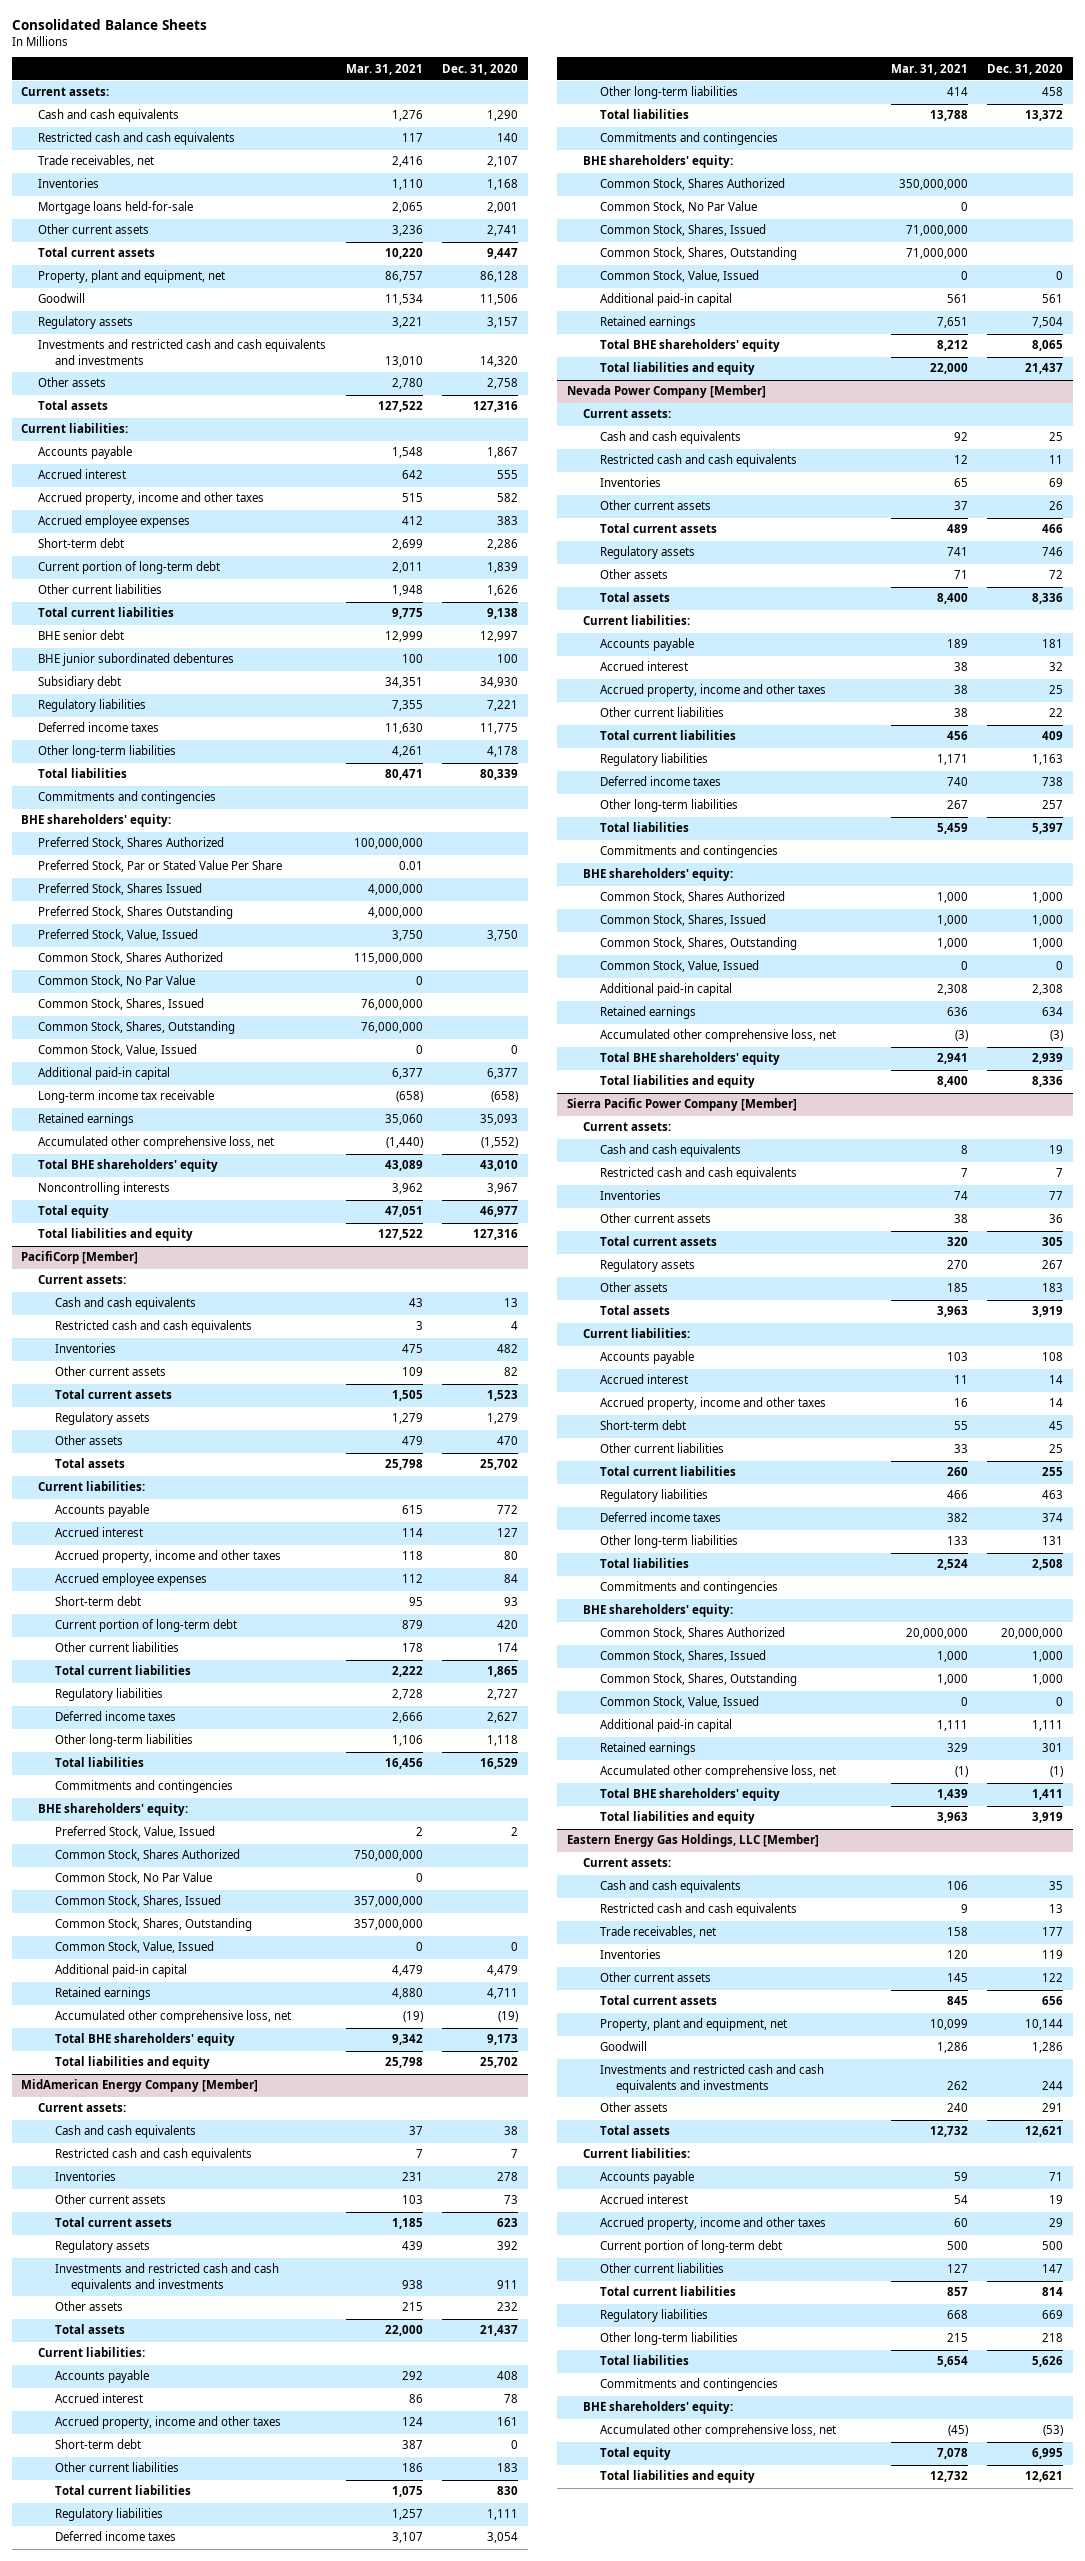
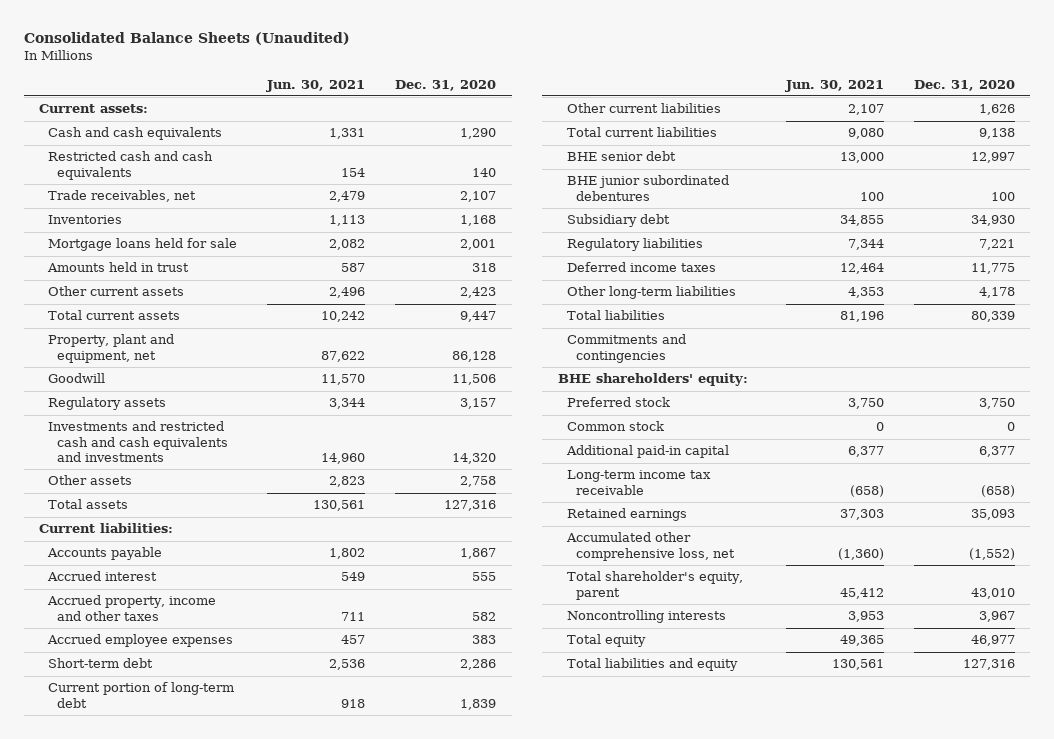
[11,18,207,30] Consolidated Balance Sheets -> [23,31,350,45] Consolidated Balance Sheets (Unaudited)
[345,63,423,75] Mar. 31, 2021 -> none
none -> [266,79,366,92] Jun. 30, 2021
[38,201,194,215] Mortgage loans held-for-sale -> [48,238,238,252] Mortgage loans held for sale
none -> [47,262,190,273] Amounts held in trust
[486,225,518,237] 2,741 -> [460,287,497,299] 2,423
[38,837,225,850] Preferred Stock, Shares Authorized -> none
[38,860,283,873] Preferred Stock, Par or Stated Value Per Share -> none
[38,883,203,896] Preferred Stock, Shares Issued -> none
[38,906,234,920] Preferred Stock, Shares Outstanding -> none
[38,952,224,965] Common Stock, Shares Authorized -> none
[38,975,196,988] Common Stock, No Par Value -> none
[38,998,205,1011] Common Stock, Shares, Issued -> none
[38,1021,236,1035] Common Stock, Shares, Outstanding -> none
[38,929,199,942] Preferred Stock, Value, Issued -> [566,397,670,408] Preferred stock
[38,1044,198,1057] Common Stock, Value, Issued -> [566,421,664,432] Common stock
[38,1159,219,1173] Total BHE shareholders' equity -> [566,571,743,600] Total shareholder's equity, parent
[21,1251,139,1265] PacifiCorp [Member] -> none
[38,1275,127,1285] Current assets: -> none
[54,1297,196,1311] Cash and cash equivalents -> none
[54,1320,252,1334] Restricted cash and cash equivalents -> none
[54,1343,116,1354] Inventories -> none
[54,1366,166,1377] Other current assets -> none
[54,1389,172,1400] Total current assets -> none
[54,1412,150,1426] Regulatory assets -> none
[54,1435,123,1446] Other assets -> none
[54,1458,125,1469] Total assets -> none
[38,1481,146,1492] Current liabilities: -> none
[54,1504,149,1518] Accounts payable -> none
[54,1527,143,1538] Accrued interest -> none
[54,1550,281,1564] Accrued property, income and other taxes -> none
[54,1573,207,1587] Accrued employee expenses -> none
[54,1596,141,1607] Short-term debt -> none
[54,1619,237,1633] Current portion of long-term debt -> none
[54,1642,179,1653] Other current liabilities -> none
[54,1665,191,1676] Total current liabilities -> none
[54,1688,163,1702] Regulatory liabilities -> none
[54,1711,176,1722] Deferred income taxes -> none
[54,1734,193,1748] Other long-term liabilities -> none
[54,1757,144,1768] Total liabilities -> none
[54,1780,233,1794] Commitments and contingencies -> none
[38,1803,189,1817] BHE shareholders' equity: -> none
[54,1826,215,1839] Preferred Stock, Value, Issued -> none
[54,1849,240,1862] Common Stock, Shares Authorized -> none
[54,1872,212,1885] Common Stock, No Par Value -> none
[54,1895,221,1908] Common Stock, Shares, Issued -> none
[54,1918,252,1932] Common Stock, Shares, Outstanding -> none
[54,1941,214,1954] Common Stock, Value, Issued -> none
[54,1964,187,1978] Additional paid-in capital -> none
[54,1987,151,2001] Retained earnings -> none
[54,2010,291,2024] Accumulated other comprehensive loss, net -> none
[54,2033,235,2047] Total BHE shareholders' equity -> none
[54,2056,210,2070] Total liabilities and equity -> none
[21,2079,259,2093] MidAmerican Energy Company [Member] -> none
[38,2103,127,2113] Current assets: -> none
[54,2125,196,2139] Cash and cash equivalents -> none
[54,2148,252,2162] Restricted cash and cash equivalents -> none
[54,2171,116,2182] Inventories -> none
[54,2194,166,2205] Other current assets -> none
[54,2217,172,2228] Total current assets -> none
[54,2240,150,2254] Regulatory assets -> none
[54,2263,279,2292] Investments and restricted cash and cash equivalents and investments -> none
[54,2301,123,2312] Other assets -> none
[54,2324,125,2335] Total assets -> none
[38,2347,146,2358] Current liabilities: -> none
[54,2370,149,2384] Accounts payable -> none
[54,2393,143,2404] Accrued interest -> none
[54,2416,281,2430] Accrued property, income and other taxes -> none
[54,2439,141,2450] Short-term debt -> none
[54,2462,179,2473] Other current liabilities -> none
[54,2485,191,2496] Total current liabilities -> none
[54,2508,163,2522] Regulatory liabilities -> none
[54,2531,176,2542] Deferred income taxes -> none
[599,86,738,100] Other long-term liabilities -> none
[599,109,689,120] Total liabilities -> none
[599,132,778,146] Commitments and contingencies -> none
[583,155,734,169] BHE shareholders' equity: -> none
[599,178,785,191] Common Stock, Shares Authorized -> none
[599,201,757,214] Common Stock, No Par Value -> none
[599,224,766,237] Common Stock, Shares, Issued -> none
[599,247,797,261] Common Stock, Shares, Outstanding -> none
[599,270,759,283] Common Stock, Value, Issued -> none
[599,293,732,307] Additional paid-in capital -> none
[599,316,696,330] Retained earnings -> none
[599,339,780,353] Total BHE shareholders' equity -> none
[599,362,755,376] Total liabilities and equity -> none
[566,385,766,399] Nevada Power Company [Member] -> none
[583,409,672,419] Current assets: -> none
[599,431,741,445] Cash and cash equivalents -> none
[599,454,797,468] Restricted cash and cash equivalents -> none
[599,477,661,488] Inventories -> none
[599,500,711,511] Other current assets -> none
[599,523,717,534] Total current assets -> none
[599,546,695,560] Regulatory assets -> none
[599,569,668,580] Other assets -> none
[599,592,670,603] Total assets -> none
[583,615,691,626] Current liabilities: -> none
[599,638,694,652] Accounts payable -> none
[599,661,688,672] Accrued interest -> none
[599,684,826,698] Accrued property, income and other taxes -> none
[599,707,724,718] Other current liabilities -> none
[599,730,736,741] Total current liabilities -> none
[599,753,708,767] Regulatory liabilities -> none
[599,776,721,787] Deferred income taxes -> none
[599,799,738,813] Other long-term liabilities -> none
[599,822,689,833] Total liabilities -> none
[599,845,778,859] Commitments and contingencies -> none
[583,868,734,882] BHE shareholders' equity: -> none
[599,891,785,904] Common Stock, Shares Authorized -> none
[599,914,766,927] Common Stock, Shares, Issued -> none
[599,937,797,951] Common Stock, Shares, Outstanding -> none
[599,960,759,973] Common Stock, Value, Issued -> none
[599,983,732,997] Additional paid-in capital -> none
[599,1006,696,1020] Retained earnings -> none
[599,1029,836,1043] Accumulated other comprehensive loss, net -> none
[599,1052,780,1066] Total BHE shareholders' equity -> none
[599,1075,755,1089] Total liabilities and equity -> none
[566,1098,797,1112] Sierra Pacific Power Company [Member] -> none
[583,1122,672,1132] Current assets: -> none
[599,1144,741,1158] Cash and cash equivalents -> none
[599,1167,797,1181] Restricted cash and cash equivalents -> none
[599,1190,661,1201] Inventories -> none
[599,1213,711,1224] Other current assets -> none
[599,1236,717,1247] Total current assets -> none
[599,1259,695,1273] Regulatory assets -> none
[599,1282,668,1293] Other assets -> none
[599,1305,670,1316] Total assets -> none
[583,1328,691,1339] Current liabilities: -> none
[599,1351,694,1365] Accounts payable -> none
[599,1374,688,1385] Accrued interest -> none
[599,1397,826,1411] Accrued property, income and other taxes -> none
[599,1420,686,1431] Short-term debt -> none
[599,1443,724,1454] Other current liabilities -> none
[599,1466,736,1477] Total current liabilities -> none
[599,1489,708,1503] Regulatory liabilities -> none
[599,1512,721,1523] Deferred income taxes -> none
[599,1535,738,1549] Other long-term liabilities -> none
[599,1558,689,1569] Total liabilities -> none
[599,1581,778,1595] Commitments and contingencies -> none
[583,1604,734,1618] BHE shareholders' equity: -> none
[599,1627,785,1640] Common Stock, Shares Authorized -> none
[599,1650,766,1663] Common Stock, Shares, Issued -> none
[599,1673,797,1687] Common Stock, Shares, Outstanding -> none
[599,1696,759,1709] Common Stock, Value, Issued -> none
[599,1719,732,1733] Additional paid-in capital -> none
[599,1742,696,1756] Retained earnings -> none
[599,1765,836,1779] Accumulated other comprehensive loss, net -> none
[599,1788,780,1802] Total BHE shareholders' equity -> none
[599,1811,755,1825] Total liabilities and equity -> none
[566,1834,819,1848] Eastern Energy Gas Holdings, LLC [Member] -> none
[583,1858,672,1868] Current assets: -> none
[599,1880,741,1894] Cash and cash equivalents -> none
[599,1903,797,1917] Restricted cash and cash equivalents -> none
[599,1926,716,1939] Trade receivables, net -> none
[599,1949,661,1960] Inventories -> none
[599,1972,711,1983] Other current assets -> none
[599,1995,717,2006] Total current assets -> none
[599,2018,787,2032] Property, plant and equipment, net -> none
[599,2041,647,2052] Goodwill -> none
[599,2064,824,2093] Investments and restricted cash and cash equivalents and investments -> none
[599,2102,668,2113] Other assets -> none
[599,2125,670,2136] Total assets -> none
[583,2148,691,2159] Current liabilities: -> none
[599,2171,694,2185] Accounts payable -> none
[599,2194,688,2205] Accrued interest -> none
[599,2217,826,2231] Accrued property, income and other taxes -> none
[599,2240,782,2254] Current portion of long-term debt -> none
[599,2263,724,2274] Other current liabilities -> none
[599,2286,736,2297] Total current liabilities -> none
[599,2309,708,2323] Regulatory liabilities -> none
[599,2332,738,2346] Other long-term liabilities -> none
[599,2355,689,2366] Total liabilities -> none
[599,2378,778,2392] Commitments and contingencies -> none
[583,2401,734,2415] BHE shareholders' equity: -> none
[599,2424,836,2438] Accumulated other comprehensive loss, net -> none
[599,2447,671,2461] Total equity -> none
[599,2470,755,2484] Total liabilities and equity -> none

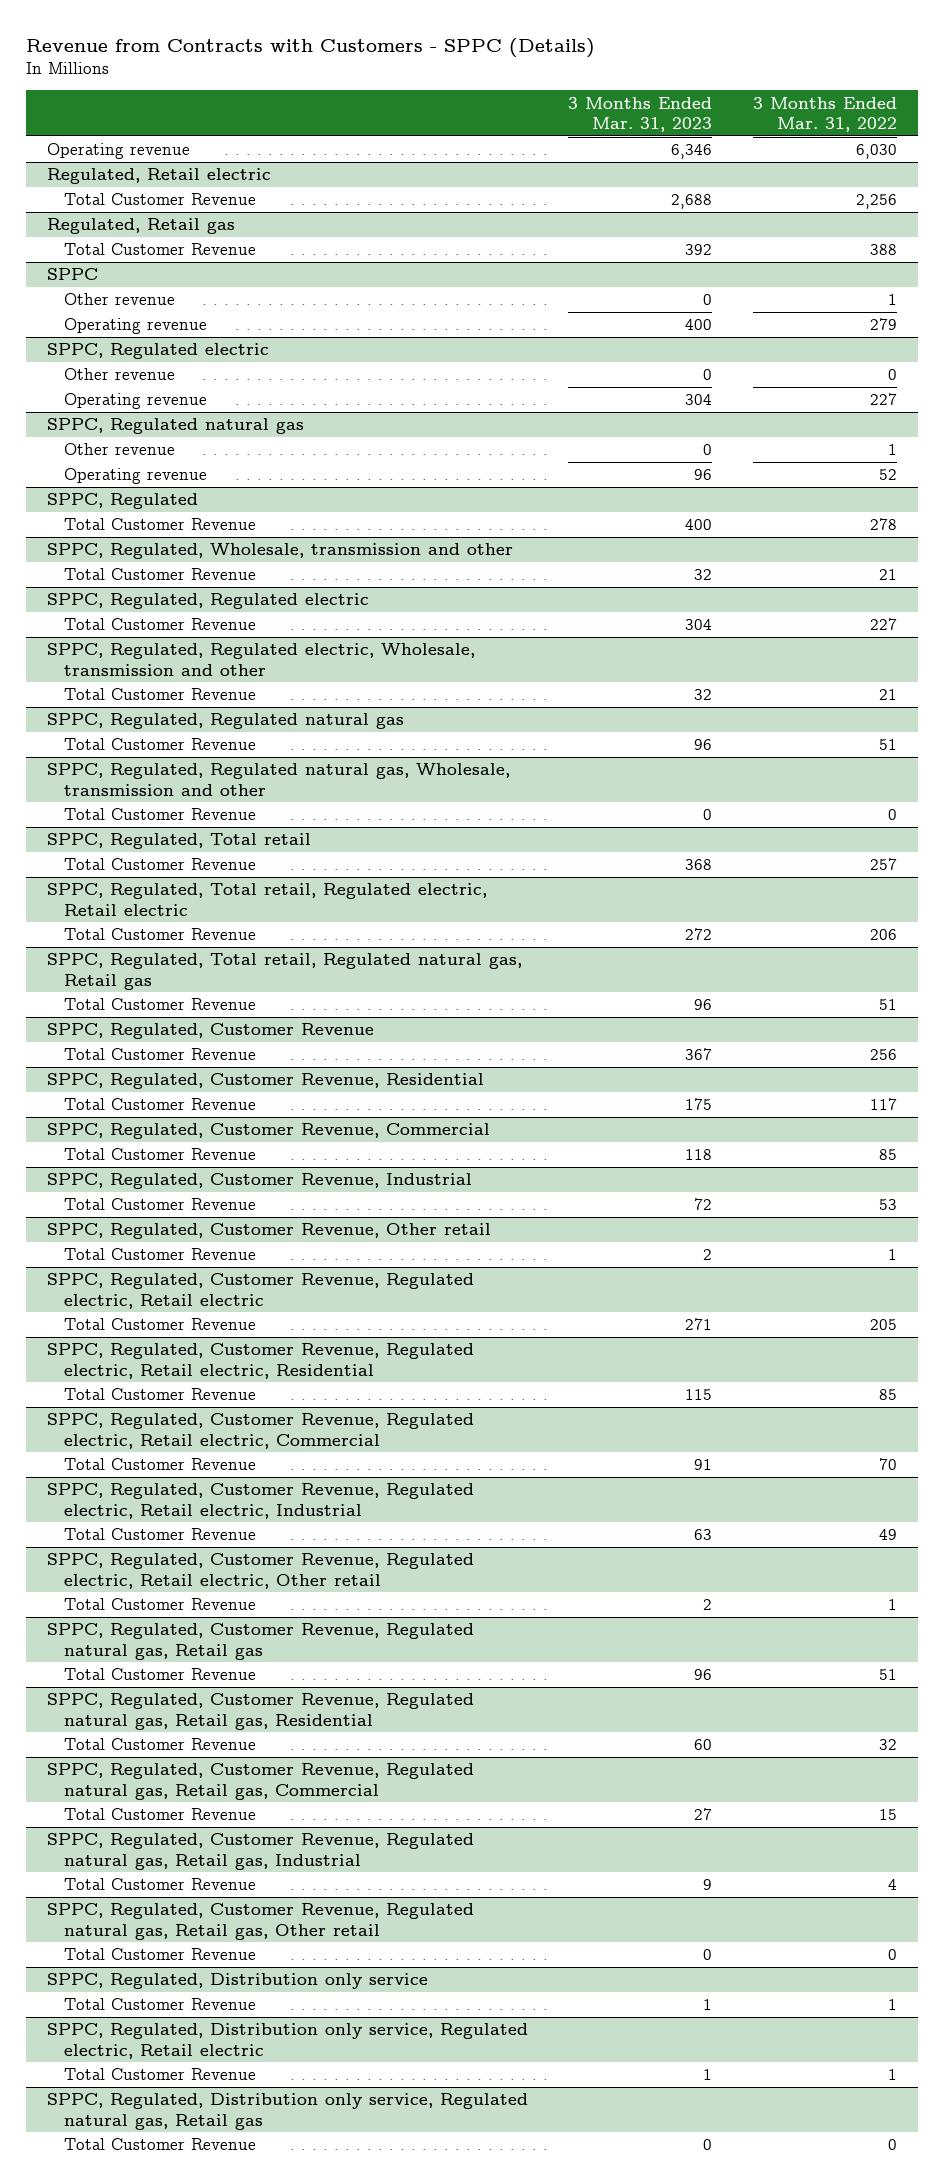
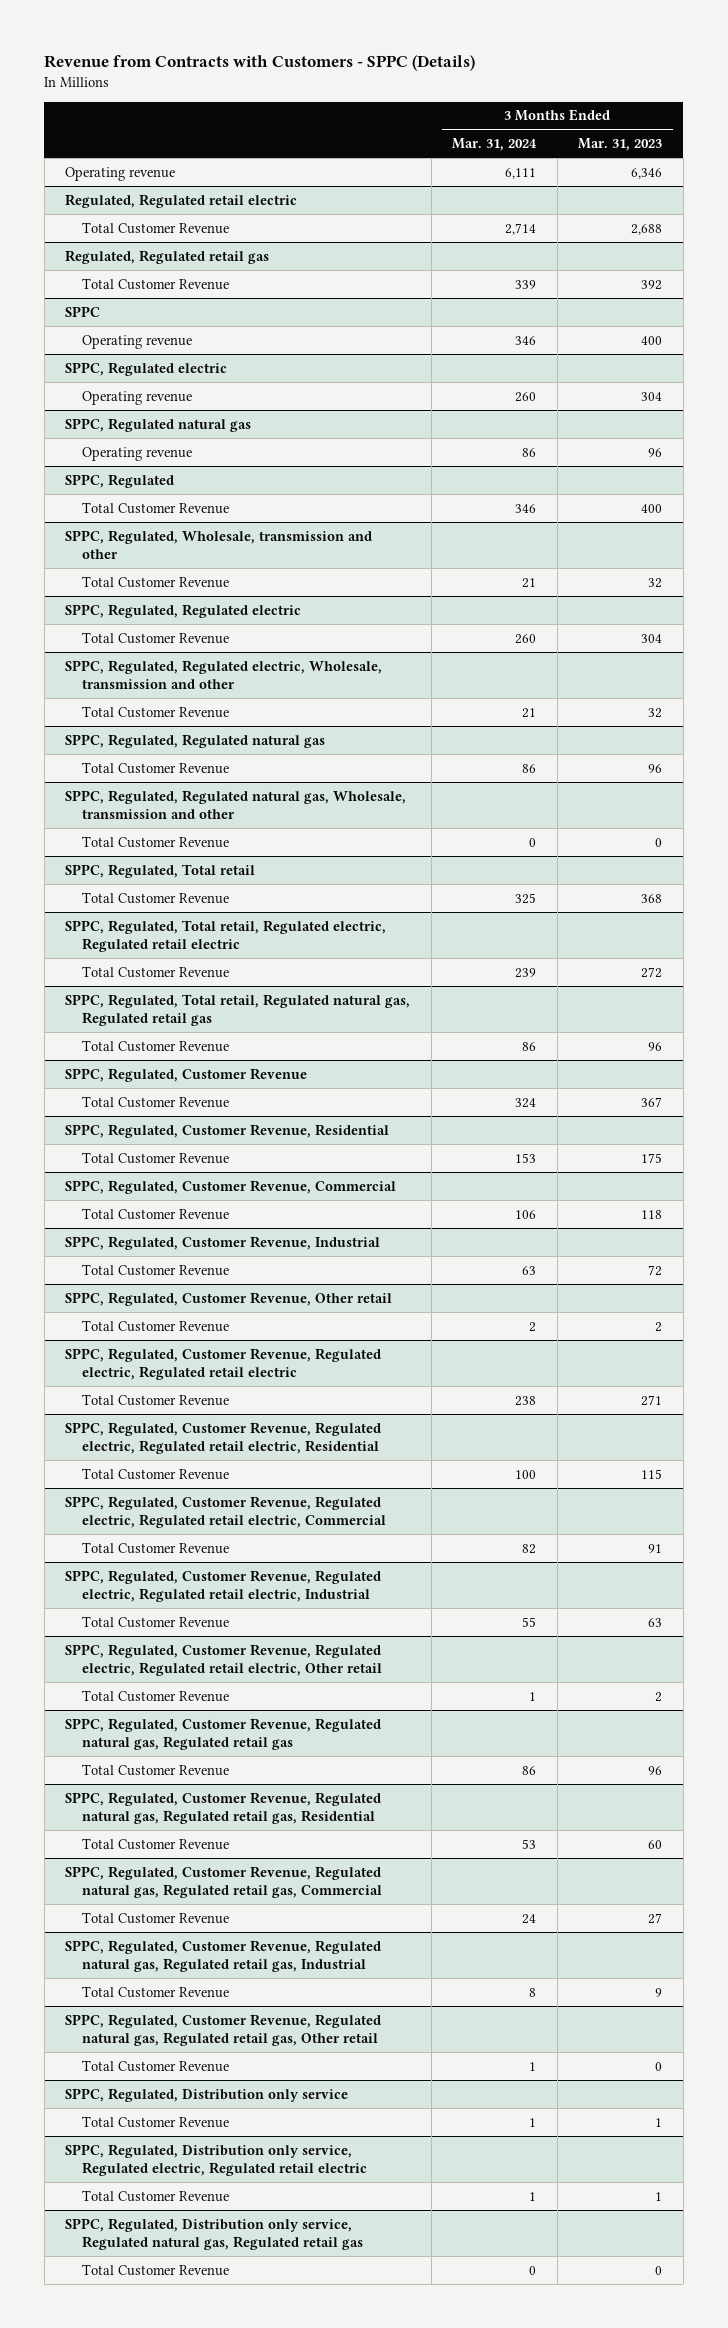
[753,96,898,132] 3 Months Ended Mar. 31, 2022 -> none
none -> [452,138,538,152] Mar. 31, 2024
[46,168,271,185] Regulated, Retail electric -> [65,193,298,208] Regulated, Regulated retail electric
[46,218,235,235] Regulated, Retail gas -> [65,249,270,264] Regulated, Regulated retail gas
[63,293,175,306] Other revenue -> none
[63,368,175,381] Other revenue -> none
[63,443,175,456] Other revenue -> none
[46,883,487,916] SPPC, Regulated, Total retail, Regulated electric, Retail electric -> [65,919,387,952] SPPC, Regulated, Total retail, Regulated electric, Regulated retail electric
[46,953,522,990] SPPC, Regulated, Total retail, Regulated natural gas, Retail gas -> [65,993,411,1026] SPPC, Regulated, Total retail, Regulated natural gas, Regulated retail gas
[46,1273,474,1309] SPPC, Regulated, Customer Revenue, Regulated electric, Retail electric -> [65,1347,382,1380] SPPC, Regulated, Customer Revenue, Regulated electric, Regulated retail electric
[46,1343,474,1379] SPPC, Regulated, Customer Revenue, Regulated electric, Retail electric, Residential -> [65,1421,382,1454] SPPC, Regulated, Customer Revenue, Regulated electric, Regulated retail electric, Residential
[46,1413,474,1449] SPPC, Regulated, Customer Revenue, Regulated electric, Retail electric, Commercial -> [65,1495,386,1528] SPPC, Regulated, Customer Revenue, Regulated electric, Regulated retail electric, Commercial
[46,1483,474,1519] SPPC, Regulated, Customer Revenue, Regulated electric, Retail electric, Industrial -> [65,1569,382,1602] SPPC, Regulated, Customer Revenue, Regulated electric, Regulated retail electric, Industrial
[46,1553,474,1589] SPPC, Regulated, Customer Revenue, Regulated electric, Retail electric, Other retail -> [65,1643,382,1676] SPPC, Regulated, Customer Revenue, Regulated electric, Regulated retail electric, Other retail
[46,1623,474,1660] SPPC, Regulated, Customer Revenue, Regulated natural gas, Retail gas -> [65,1717,382,1750] SPPC, Regulated, Customer Revenue, Regulated natural gas, Regulated retail gas
[46,1693,474,1730] SPPC, Regulated, Customer Revenue, Regulated natural gas, Retail gas, Residential -> [65,1791,382,1824] SPPC, Regulated, Customer Revenue, Regulated natural gas, Regulated retail gas, Residential
[46,1763,474,1800] SPPC, Regulated, Customer Revenue, Regulated natural gas, Retail gas, Commercial -> [65,1865,382,1898] SPPC, Regulated, Customer Revenue, Regulated natural gas, Regulated retail gas, Commercial
[46,1833,474,1870] SPPC, Regulated, Customer Revenue, Regulated natural gas, Retail gas, Industrial -> [65,1939,382,1972] SPPC, Regulated, Customer Revenue, Regulated natural gas, Regulated retail gas, Industrial
[46,1903,474,1940] SPPC, Regulated, Customer Revenue, Regulated natural gas, Retail gas, Other retail -> [65,2013,382,2046] SPPC, Regulated, Customer Revenue, Regulated natural gas, Regulated retail gas, Other retail
[46,2023,528,2059] SPPC, Regulated, Distribution only service, Regulated electric, Retail electric -> [65,2143,367,2176] SPPC, Regulated, Distribution only service, Regulated electric, Regulated retail electric
[46,2093,528,2130] SPPC, Regulated, Distribution only service, Regulated natural gas, Retail gas -> [65,2217,363,2250] SPPC, Regulated, Distribution only service, Regulated natural gas, Regulated retail gas

